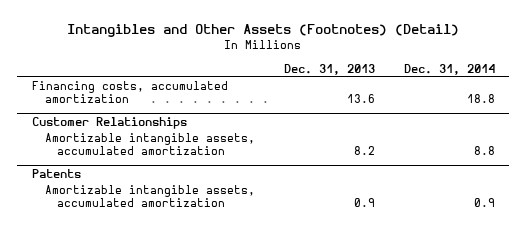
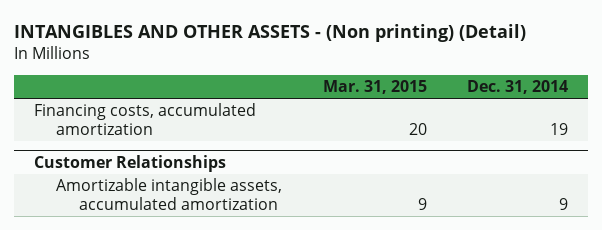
[67,24,460,38] Intangibles and Other Assets (Footnotes) (Detail) -> [13,24,526,43] INTANGIBLES AND OTHER ASSETS - (Non printing) (Detail)
[283,63,375,75] Dec. 31, 2013 -> none
none -> [322,80,427,95] Mar. 31, 2015
[466,94,495,104] 18.8 -> [550,123,569,136] 19
[31,168,81,178] Patents -> none
[44,185,255,208] Amortizable intangible assets, accumulated amortization -> none
[473,146,495,156] 8.8 -> [559,198,569,211] 9

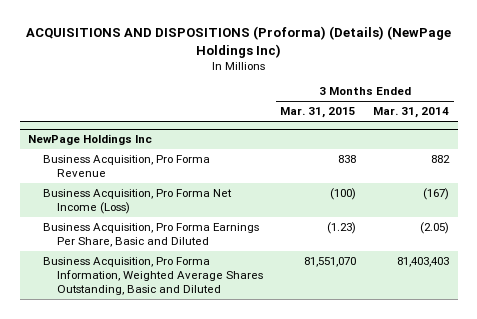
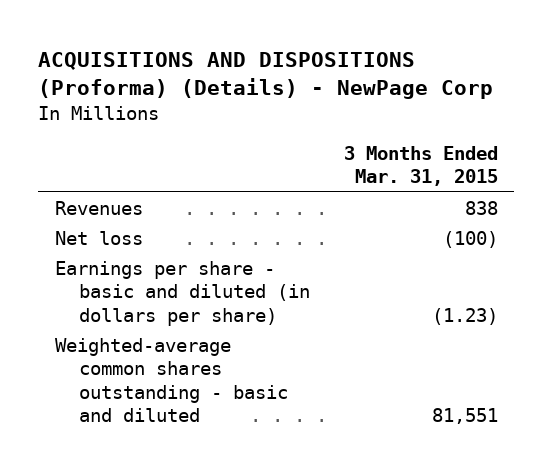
[25,26,451,58] ACQUISITIONS AND DISPOSITIONS (Proforma) (Details) (NewPage Holdings Inc) -> [38,51,494,100] ACQUISITIONS AND DISPOSITIONS (Proforma) (Details) - NewPage Corp
[373,107,450,119] Mar. 31, 2014 -> none
[28,134,153,146] NewPage Holdings Inc -> none
[42,155,210,178] Business Acquisition, Pro Forma Revenue -> [54,200,143,215] Revenues
[42,189,232,215] Business Acquisition, Pro Forma Net Income (Loss) -> [54,230,143,245] Net loss
[42,223,259,248] Business Acquisition, Pro Forma Earnings Per Share, Basic and Diluted -> [54,260,311,326] Earnings per share - basic and diluted (in dollars per share)
[42,257,264,296] Business Acquisition, Pro Forma Information, Weighted Average Shares Outstanding, Basic and Diluted -> [54,337,289,423] Weighted-average common shares outstanding - basic and diluted
[304,257,357,268] 81,551,070 -> [431,408,498,425] 81,551

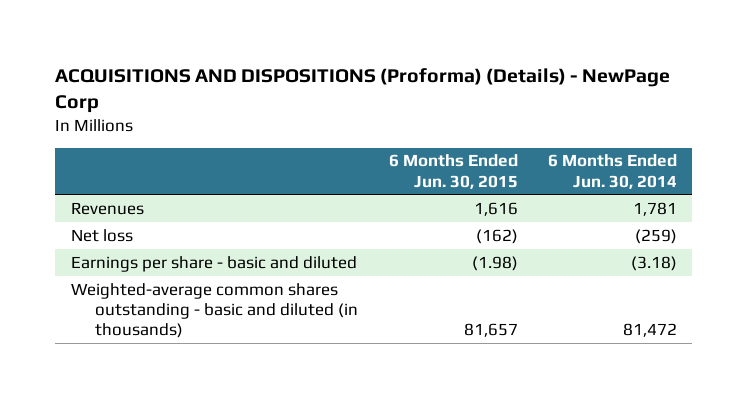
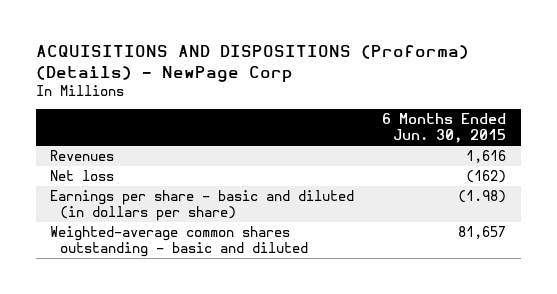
[547,154,677,189] 6 Months Ended Jun. 30, 2014 -> none
[70,255,357,272] Earnings per share - basic and diluted -> [50,189,355,221] Earnings per share - basic and diluted (in dollars per share)
[70,282,359,339] Weighted-average common shares outstanding - basic and diluted (in thousands) -> [50,225,309,257] Weighted-average common shares outstanding - basic and diluted

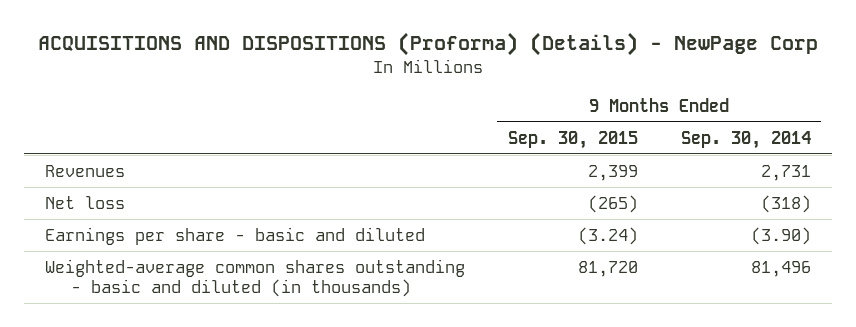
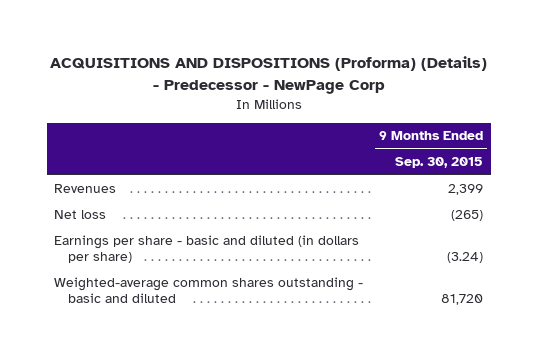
[37,32,818,57] ACQUISITIONS AND DISPOSITIONS (Proforma) (Details) - NewPage Corp -> [49,56,487,94] ACQUISITIONS AND DISPOSITIONS (Proforma) (Details) - Predecessor - NewPage Corp
[680,130,811,149] Sep. 30, 2014 -> none
[45,226,426,245] Earnings per share - basic and diluted -> [54,234,360,264] Earnings per share - basic and diluted (in dollars per share)
[45,258,466,297] Weighted-average common shares outstanding - basic and diluted (in thousands) -> [54,276,364,304] Weighted-average common shares outstanding - basic and diluted

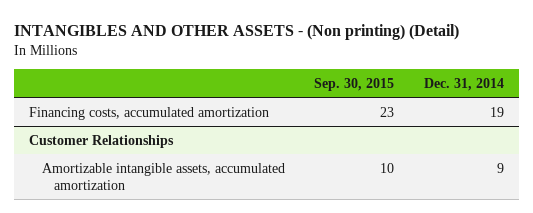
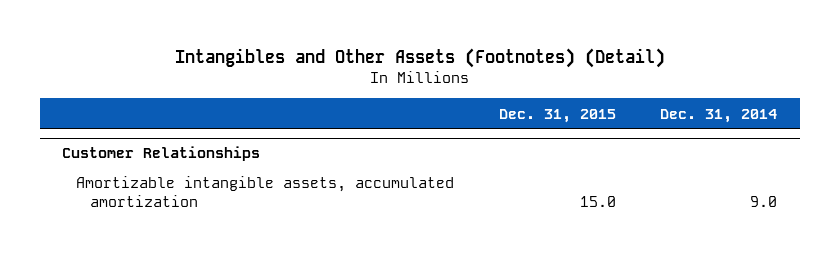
[14,24,460,41] INTANGIBLES AND OTHER ASSETS - (Non printing) (Detail) -> [174,48,665,69] Intangibles and Other Assets (Footnotes) (Detail)
[314,77,395,91] Sep. 30, 2015 -> none
none -> [498,108,616,123] Dec. 31, 2015
[29,106,270,120] Financing costs, accumulated amortization -> none
[496,162,504,173] 9 -> [750,195,778,207] 9.0

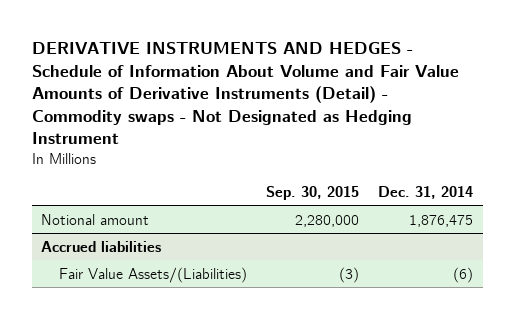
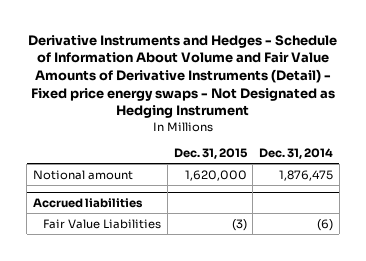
[31,42,459,145] DERIVATIVE INSTRUMENTS AND HEDGES - Schedule of Information About Volume and Fair Value Amounts of Derivative Instruments (Detail) - Commodity swaps - Not Designated as Hedging Instrument -> [28,34,338,119] Derivative Instruments and Hedges - Schedule of Information About Volume and Fair Value Amounts of Derivative Instruments (Detail) - Fixed price energy swaps - Not Designated as Hedging Instrument
[266,185,360,200] Sep. 30, 2015 -> none
none -> [173,148,248,160] Dec. 31, 2015
[59,266,248,283] Fair Value Assets/(Liabilities) -> [43,218,162,229] Fair Value Liabilities

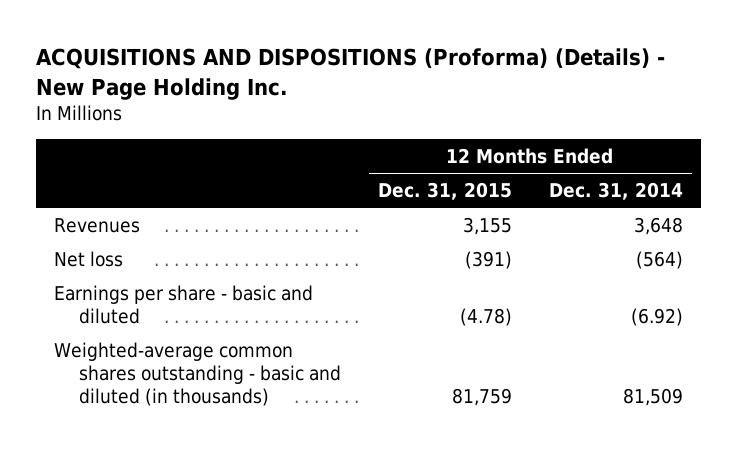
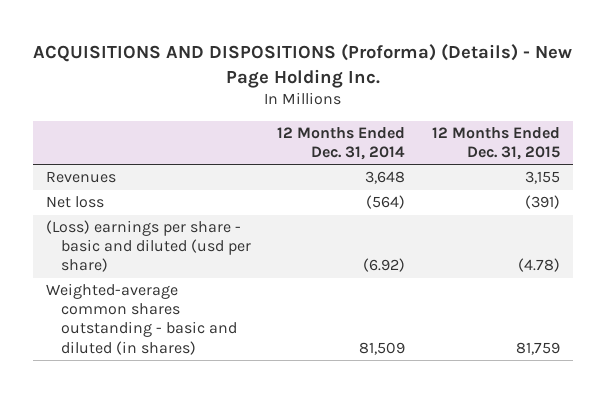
[53,284,313,325] Earnings per share - basic and diluted -> [46,220,252,273] (Loss) earnings per share - basic and diluted (usd per share)
[53,341,342,407] Weighted-average common shares outstanding - basic and diluted (in thousands) -> [46,283,238,355] Weighted-average common shares outstanding - basic and diluted (in shares)

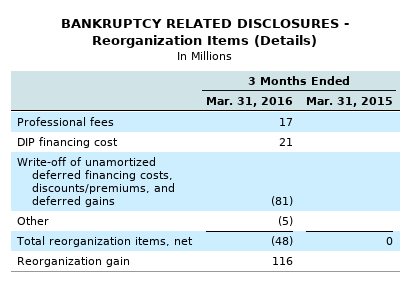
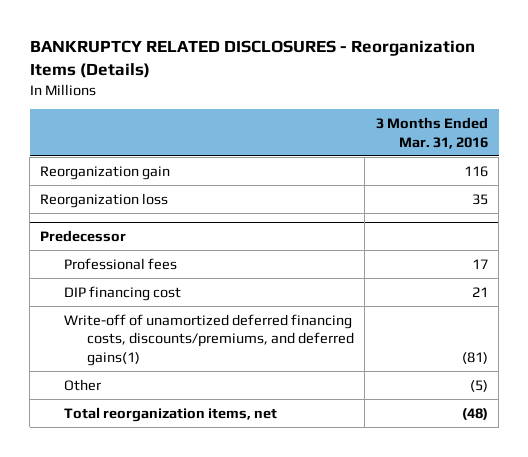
[306,96,394,107] Mar. 31, 2015 -> none
[17,256,131,267] Reorganization gain -> [40,165,171,180] Reorganization gain
none -> [40,192,169,208] Reorganization loss
none -> [40,230,127,243] Predecessor
[17,156,175,208] Write-off of unamortized deferred financing costs, discounts/premiums, and deferred gains -> [63,313,354,366] Write-off of unamortized deferred financing costs, discounts/premiums, and deferred gains(1)

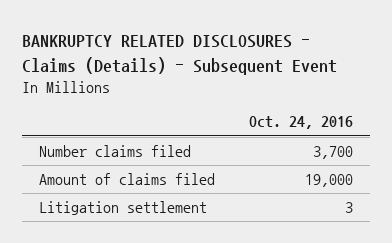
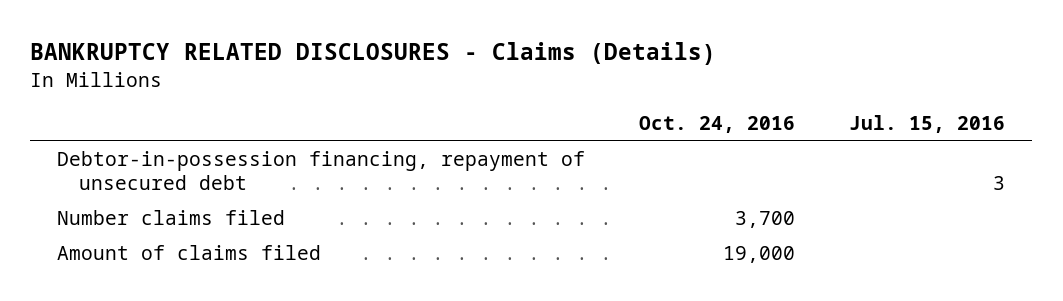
[22,35,338,75] BANKRUPTCY RELATED DISCLOSURES - Claims (Details) - Subsequent Event -> [30,42,717,66] BANKRUPTCY RELATED DISCLOSURES - Claims (Details)
none -> [849,115,1006,134] Jul. 15, 2016
none -> [57,151,586,191] Debtor-in-possession financing, repayment of unsecured debt
[39,201,208,216] Litigation settlement -> none

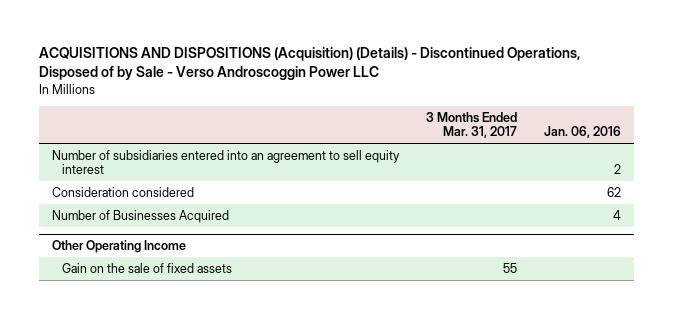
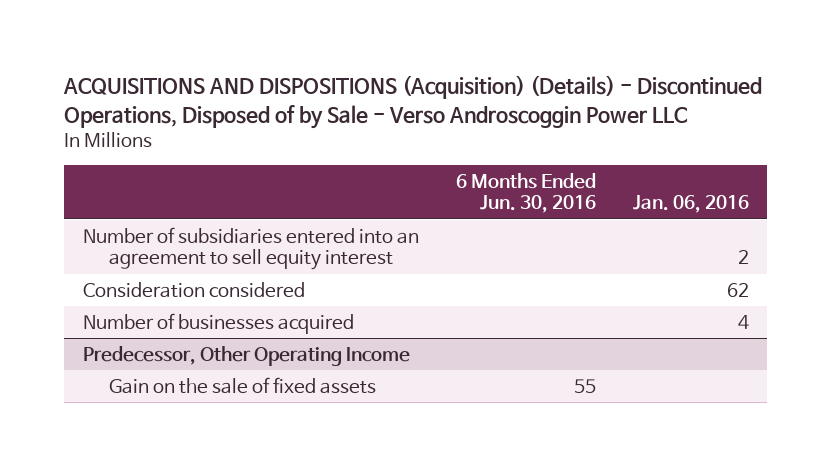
[426,111,518,139] 3 Months Ended Mar. 31, 2017 -> none
none -> [455,172,596,214] 6 Months Ended Jun. 30, 2016
[52,209,230,223] Number of Businesses Acquired -> [82,312,354,334] Number of businesses acquired
[52,240,187,254] Other Operating Income -> [82,345,410,366] Predecessor, Other Operating Income

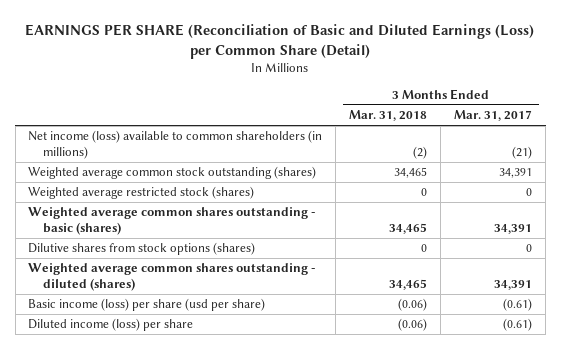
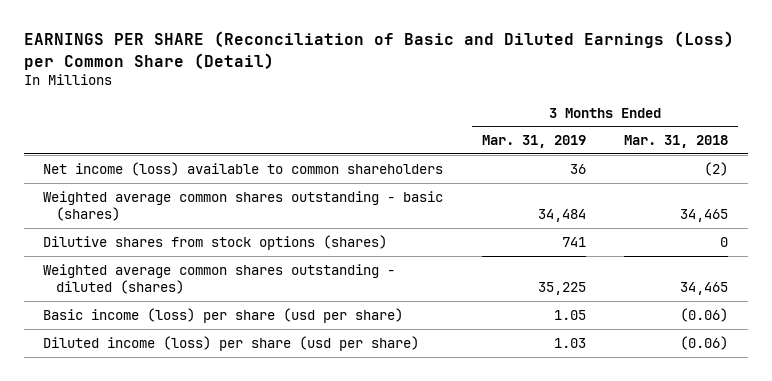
[454,110,533,122] Mar. 31, 2017 -> none
none -> [481,135,586,149] Mar. 31, 2019
[28,166,317,180] Weighted average common stock outstanding (shares) -> none
[28,186,255,200] Weighted average restricted stock (shares) -> none
[28,130,323,159] Net income (loss) available to common shareholders (in millions) -> [43,161,444,176] Net income (loss) available to common shareholders
[28,318,194,332] Diluted income (loss) per share -> [43,335,420,351] Diluted income (loss) per share (usd per share)

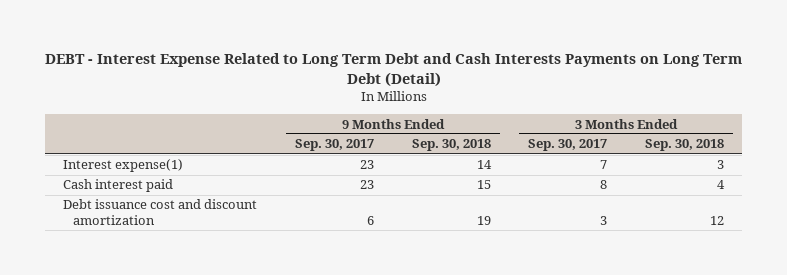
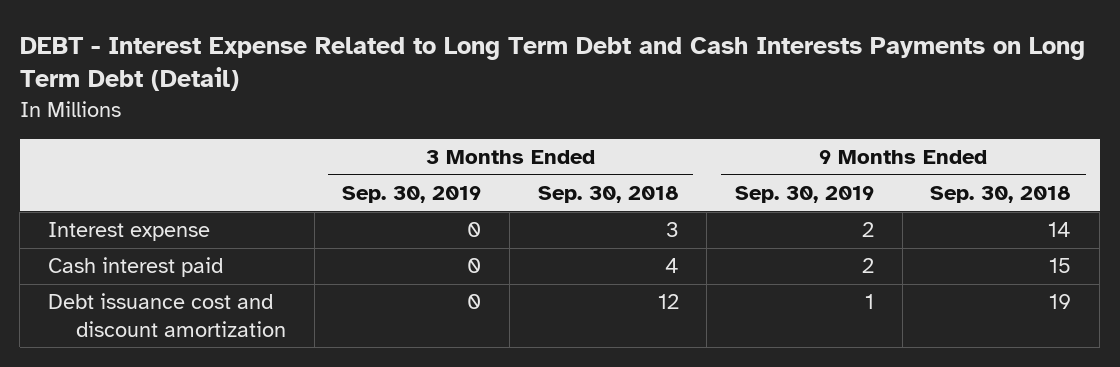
[294,139,374,152] Sep. 30, 2017 -> none
[528,139,608,152] Sep. 30, 2017 -> none
none -> [342,186,482,204] Sep. 30, 2019
none -> [735,186,875,204] Sep. 30, 2019
[63,159,184,173] Interest expense(1) -> [48,222,211,242] Interest expense

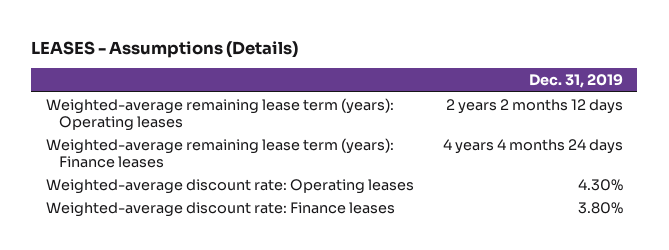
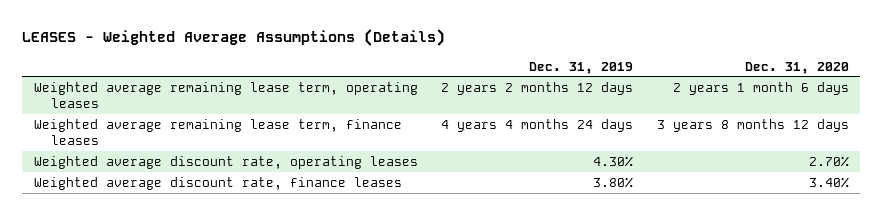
[31,40,299,58] LEASES - Assumptions (Details) -> [22,29,446,47] LEASES - Weighted Average Assumptions (Details)
none -> [744,61,849,74] Dec. 31, 2020
[45,97,394,131] Weighted-average remaining lease term (years): Operating leases -> [33,82,418,109] Weighted average remaining lease term, operating leases
[45,137,394,168] Weighted-average remaining lease term (years): Finance leases -> [33,119,402,146] Weighted average remaining lease term, finance leases
[45,178,414,194] Weighted-average discount rate: Operating leases -> [33,156,418,170] Weighted average discount rate, operating leases
[45,201,395,217] Weighted-average discount rate: Finance leases -> [33,177,402,191] Weighted average discount rate, finance leases

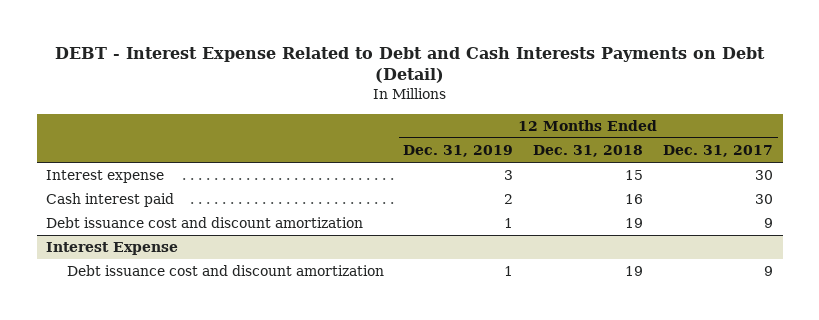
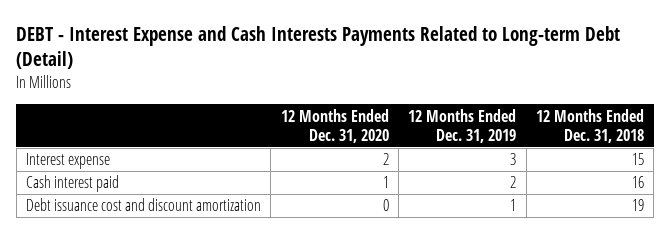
[54,46,765,84] DEBT - Interest Expense Related to Debt and Cash Interests Payments on Debt (Detail) -> [16,26,621,70] DEBT - Interest Expense and Cash Interests Payments Related to Long-term Debt (Detail)
[662,145,773,158] Dec. 31, 2017 -> none
none -> [280,108,389,143] 12 Months Ended Dec. 31, 2020
[46,242,179,256] Interest Expense -> none
[66,265,384,277] Debt issuance cost and discount amortization -> none

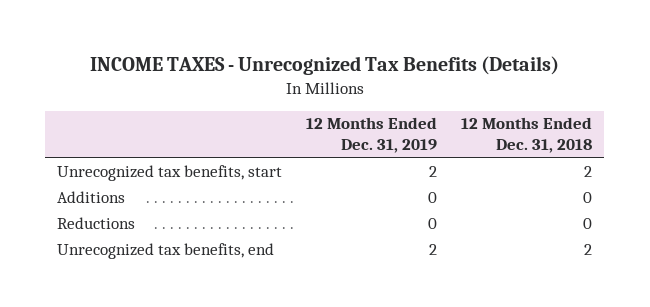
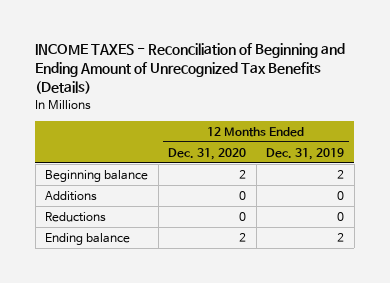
[89,56,559,76] INCOME TAXES - Unrecognized Tax Benefits (Details) -> [35,43,346,95] INCOME TAXES - Reconciliation of Beginning and Ending Amount of Unrecognized Tax Benefits (Details)
[461,117,593,154] 12 Months Ended Dec. 31, 2018 -> none
none -> [168,147,247,160] Dec. 31, 2020
[57,164,283,181] Unrecognized tax benefits, start -> [45,169,149,182] Beginning balance
[57,242,275,259] Unrecognized tax benefits, end -> [45,232,131,245] Ending balance

